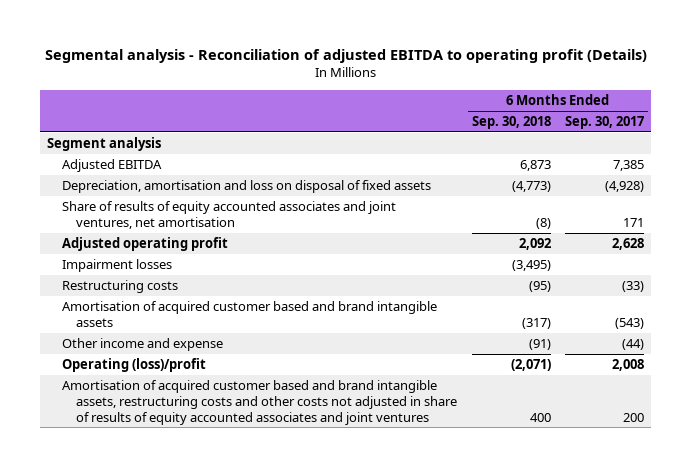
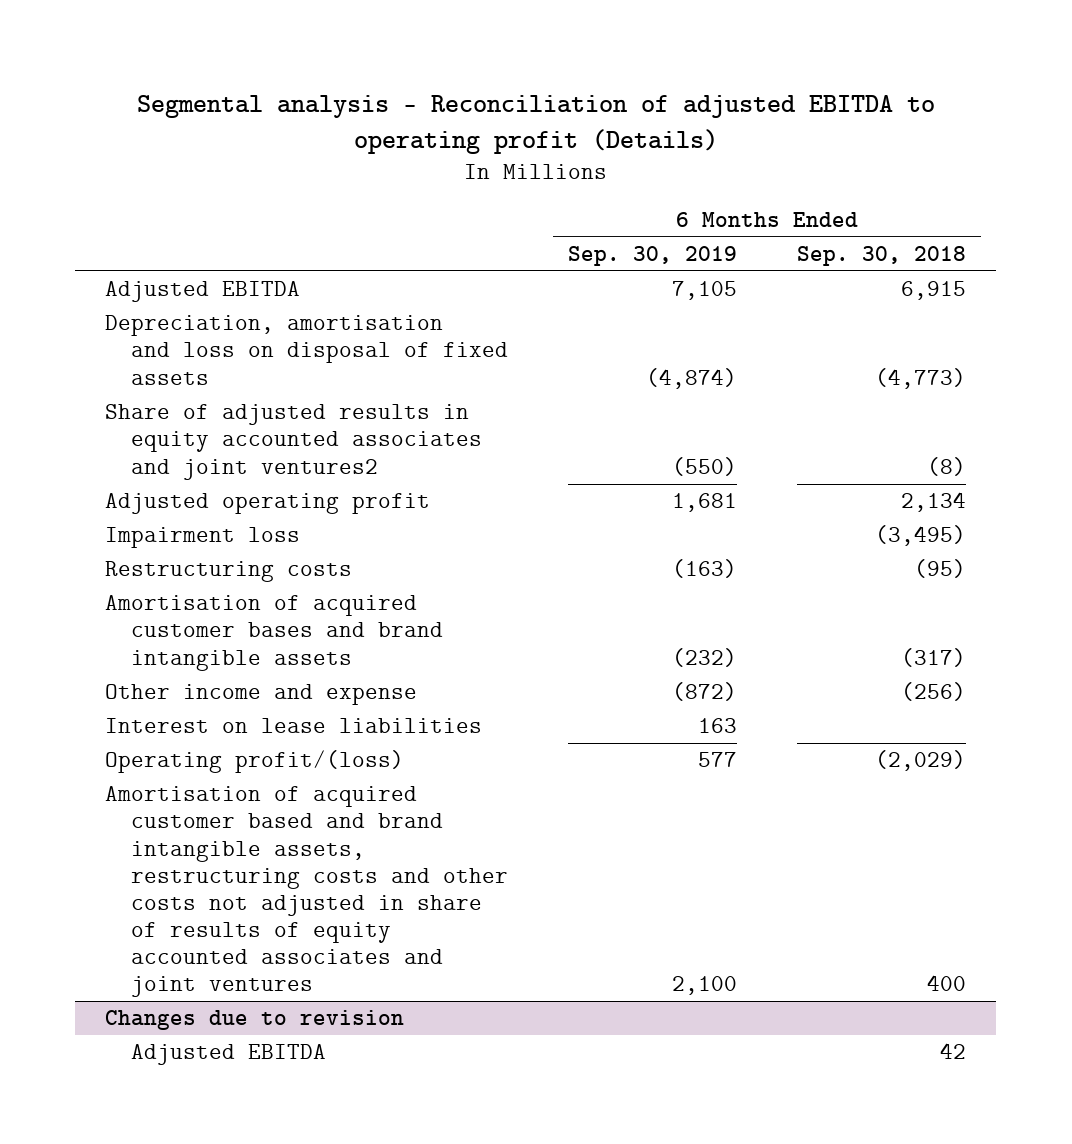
[564,116,644,130] Sep. 30, 2017 -> none
none -> [568,245,738,266] Sep. 30, 2019
[47,137,162,152] Segment analysis -> none
[519,160,551,172] 6,873 -> [901,281,967,301] 6,915
[61,201,396,229] Share of results of equity accounted associates and joint ventures, net amortisation -> [105,404,483,480] Share of adjusted results in equity accounted associates and joint ventures2
[518,238,551,251] 2,092 -> [901,492,967,513] 2,134
[61,259,172,273] Impairment losses -> [105,527,301,549] Impairment loss
[61,301,437,327] Amortisation of acquired customer based and brand intangible assets -> [105,595,444,671] Amortisation of acquired customer bases and brand intangible assets
[528,339,551,351] (91) -> [901,682,967,702] (256)
none -> [105,718,483,734] Interest on lease liabilities
[61,358,206,373] Operating (loss)/profit -> [105,750,405,774] Operating profit/(loss)
[510,359,551,372] (2,071) -> [875,750,967,772] (2,029)
none -> [105,1010,405,1031] Changes due to revision
none -> [131,1044,327,1066] Adjusted EBITDA

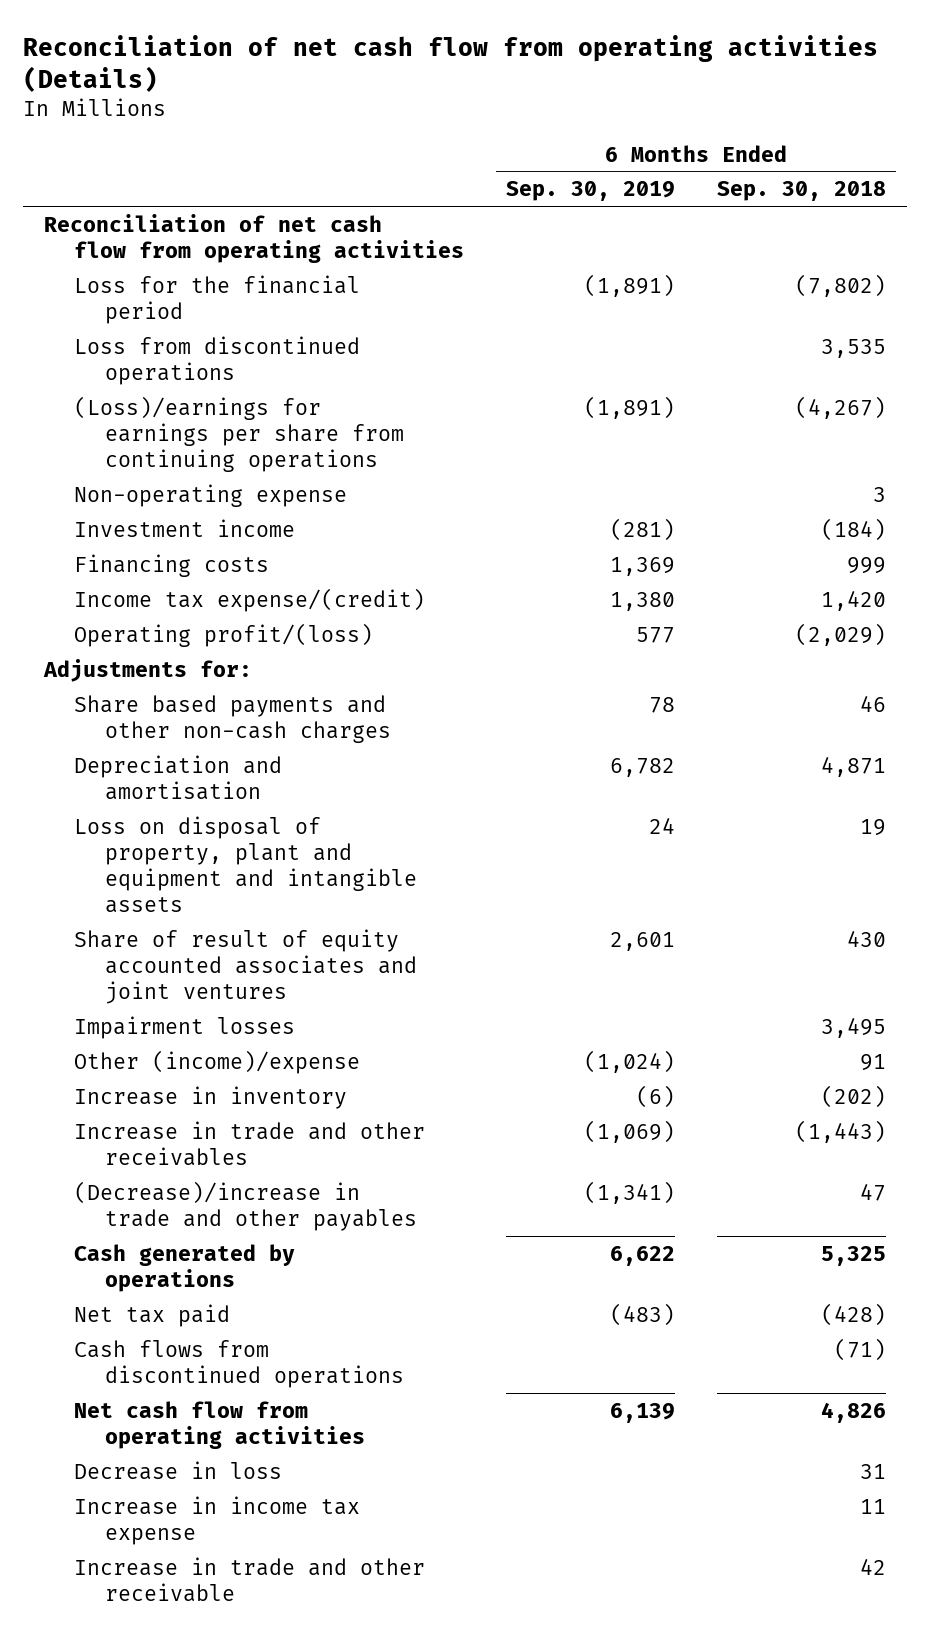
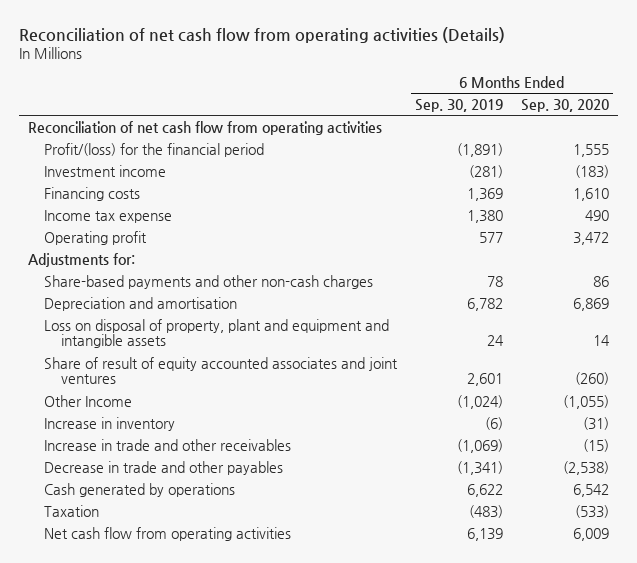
[716,181,886,202] Sep. 30, 2018 -> none
none -> [521,98,610,112] Sep. 30, 2020
[74,335,361,385] Loss from discontinued operations -> none
[74,395,404,472] (Loss)/earnings for earnings per share from continuing operations -> none
[74,483,348,507] Non-operating expense -> none
[74,274,361,324] Loss for the financial period -> [44,142,265,157] Profit/(loss) for the financial period
[74,587,426,612] Income tax expense/(credit) -> [44,209,173,223] Income tax expense
[74,622,374,647] Operating profit/(loss) -> [44,230,148,245] Operating profit
[74,694,391,743] Share based payments and other non-cash charges -> [44,274,374,289] Share-based payments and other non-cash charges
[74,1015,296,1039] Impairment losses -> none
[74,1049,361,1074] Other (income)/expense -> [44,394,133,407] Other Income
[74,1180,417,1231] (Decrease)/increase in trade and other payables -> [44,460,284,475] Decrease in trade and other payables
[74,1339,404,1388] Cash flows from discontinued operations -> none
[74,1303,231,1327] Net tax paid -> [44,504,100,517] Taxation
[74,1460,283,1480] Decrease in loss -> none
[74,1495,361,1545] Increase in income tax expense -> none
[74,1556,426,1602] Increase in trade and other receivable -> none

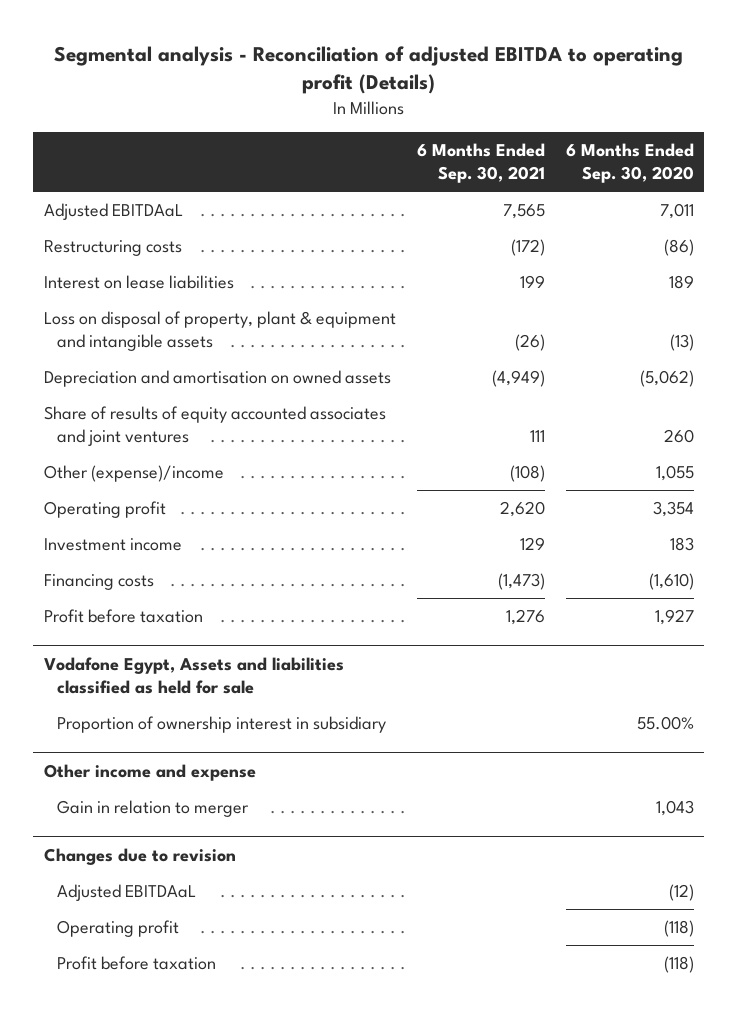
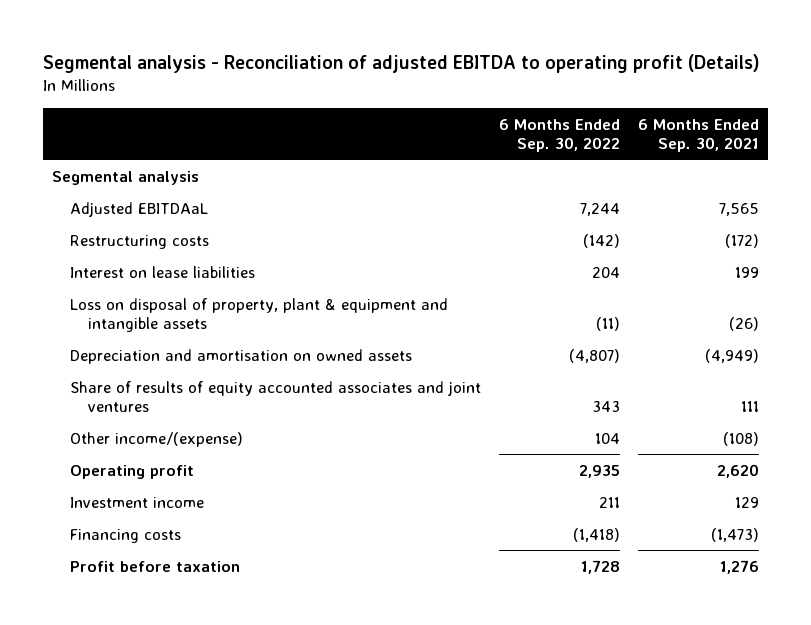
[565,143,694,184] 6 Months Ended Sep. 30, 2020 -> none
none -> [498,118,620,152] 6 Months Ended Sep. 30, 2022
none -> [52,170,200,185] Segmental analysis
[43,465,224,483] Other (expense)/income -> [70,431,244,447] Other income/(expense)
[43,656,344,694] Vodafone Egypt, Assets and liabilities classified as held for sale -> none
[57,716,387,734] Proportion of ownership interest in subsidiary -> none
[43,763,256,781] Other income and expense -> none
[57,800,250,818] Gain in relation to merger -> none
[43,847,236,865] Changes due to revision -> none
[57,884,197,902] Adjusted EBITDAaL -> none
[57,920,180,938] Operating profit -> none
[57,956,217,971] Profit before taxation -> none

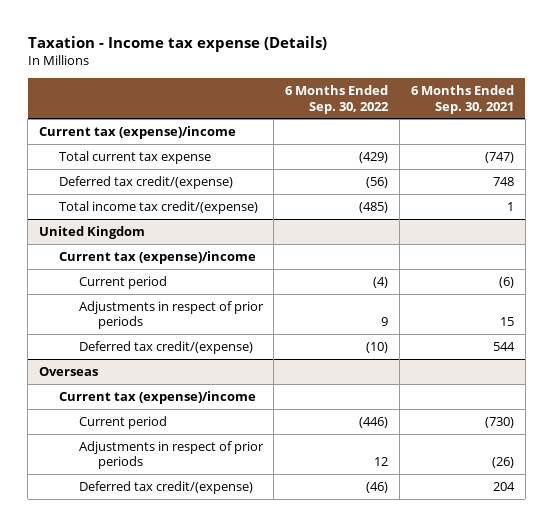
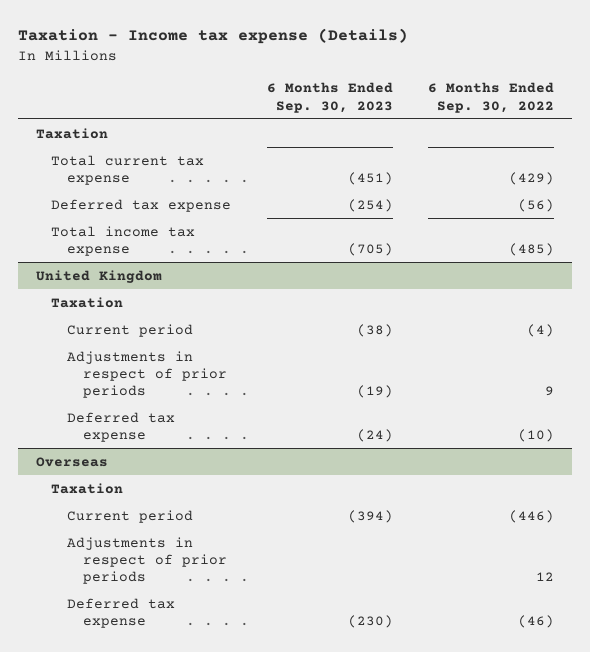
[411,85,515,114] 6 Months Ended Sep. 30, 2021 -> none
none -> [266,82,393,113] 6 Months Ended Sep. 30, 2023
[38,125,236,139] Current tax (expense)/income -> [35,127,108,139] Taxation
[58,175,233,189] Deferred tax credit/(expense) -> [51,198,232,212] Deferred tax expense
[58,200,258,214] Total income tax credit/(expense) -> [51,225,196,256] Total income tax expense
[58,250,256,264] Current tax (expense)/income -> [51,296,124,308] Taxation
[78,340,253,354] Deferred tax credit/(expense) -> [67,411,176,442] Deferred tax expense
[58,390,256,404] Current tax (expense)/income -> [51,482,124,494] Taxation
[78,480,253,494] Deferred tax credit/(expense) -> [67,597,176,628] Deferred tax expense

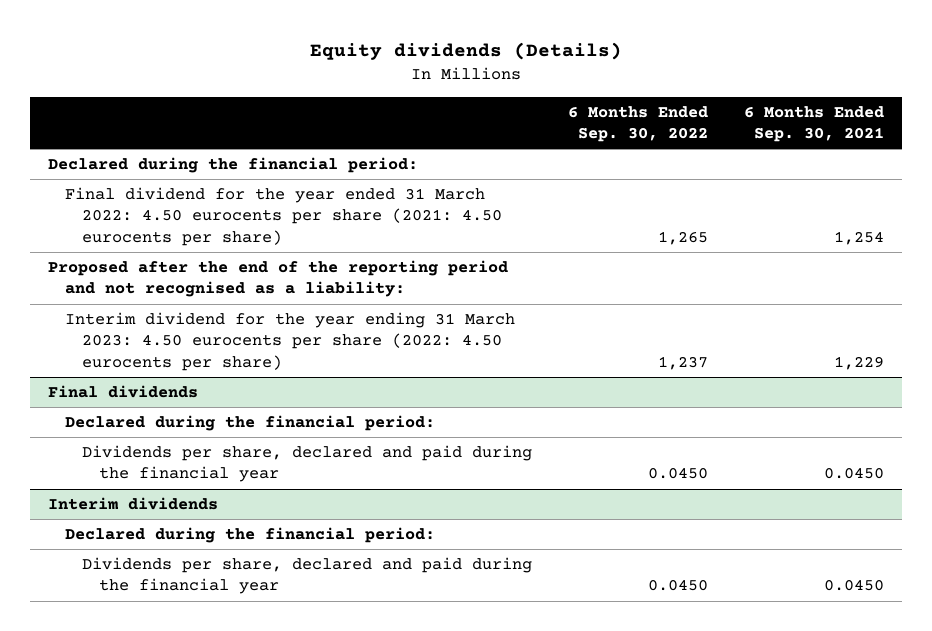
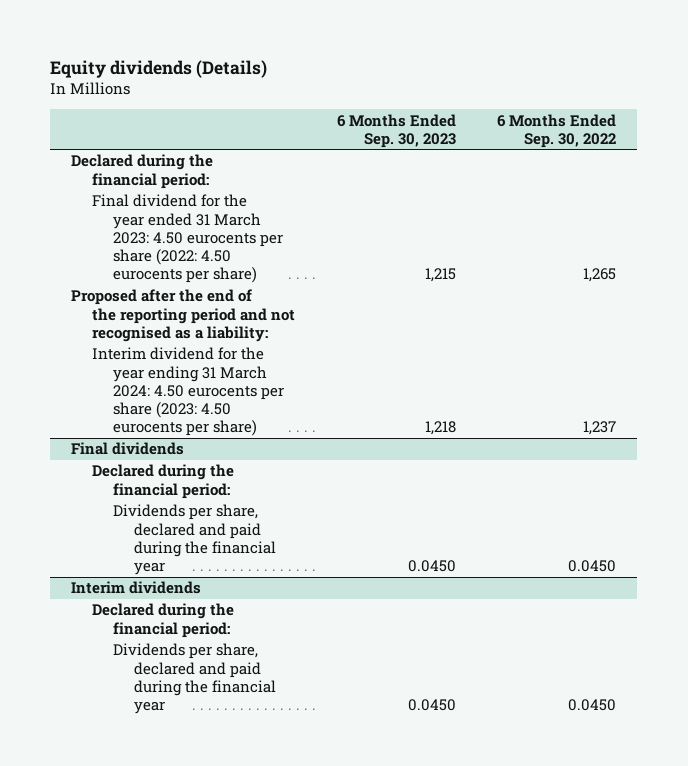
[743,105,884,142] 6 Months Ended Sep. 30, 2021 -> none
none -> [336,113,456,148] 6 Months Ended Sep. 30, 2023
[64,187,503,246] Final dividend for the year ended 31 March 2022: 4.50 eurocents per share (2021: 4.50 eurocents per share) -> [92,194,284,284] Final dividend for the year ended 31 March 2023: 4.50 eurocents per share (2022: 4.50 eurocents per share)
[64,312,515,371] Interim dividend for the year ending 31 March 2023: 4.50 eurocents per share (2022: 4.50 eurocents per share) -> [92,347,285,437] Interim dividend for the year ending 31 March 2024: 4.50 eurocents per share (2023: 4.50 eurocents per share)

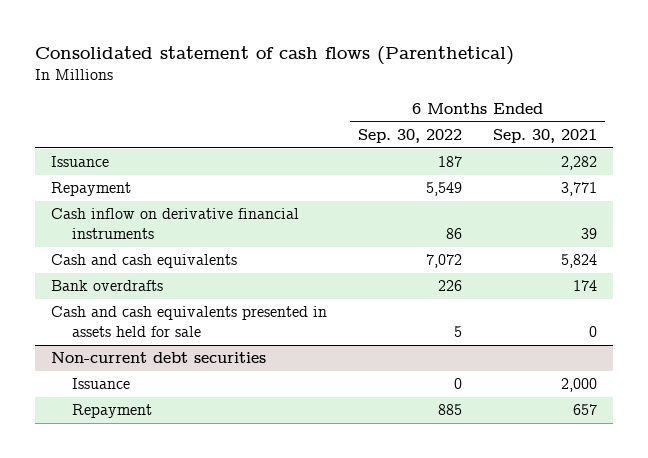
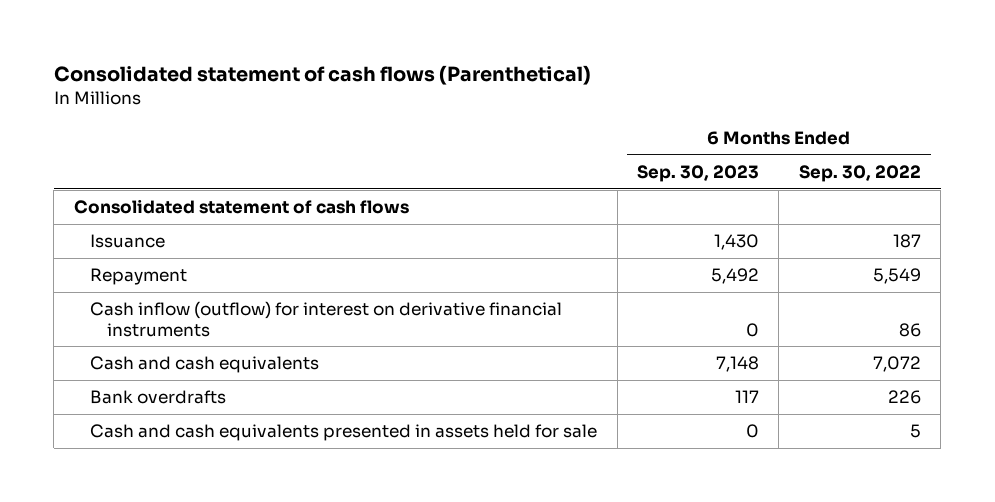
[493,129,598,144] Sep. 30, 2021 -> none
none -> [637,164,760,182] Sep. 30, 2023
none -> [73,199,409,215] Consolidated statement of cash flows
[50,208,299,239] Cash inflow on derivative financial instruments -> [90,301,563,337] Cash inflow (outflow) for interest on derivative financial instruments
[50,352,266,364] Non-current debt securities -> none
[71,378,130,390] Issuance -> none
[71,404,152,419] Repayment -> none

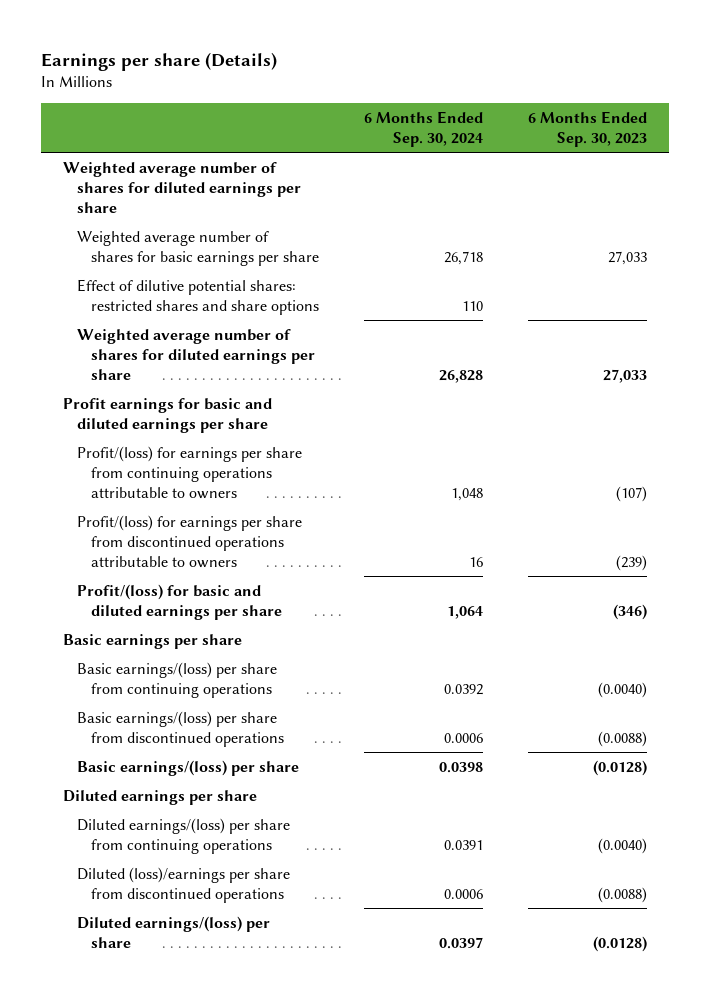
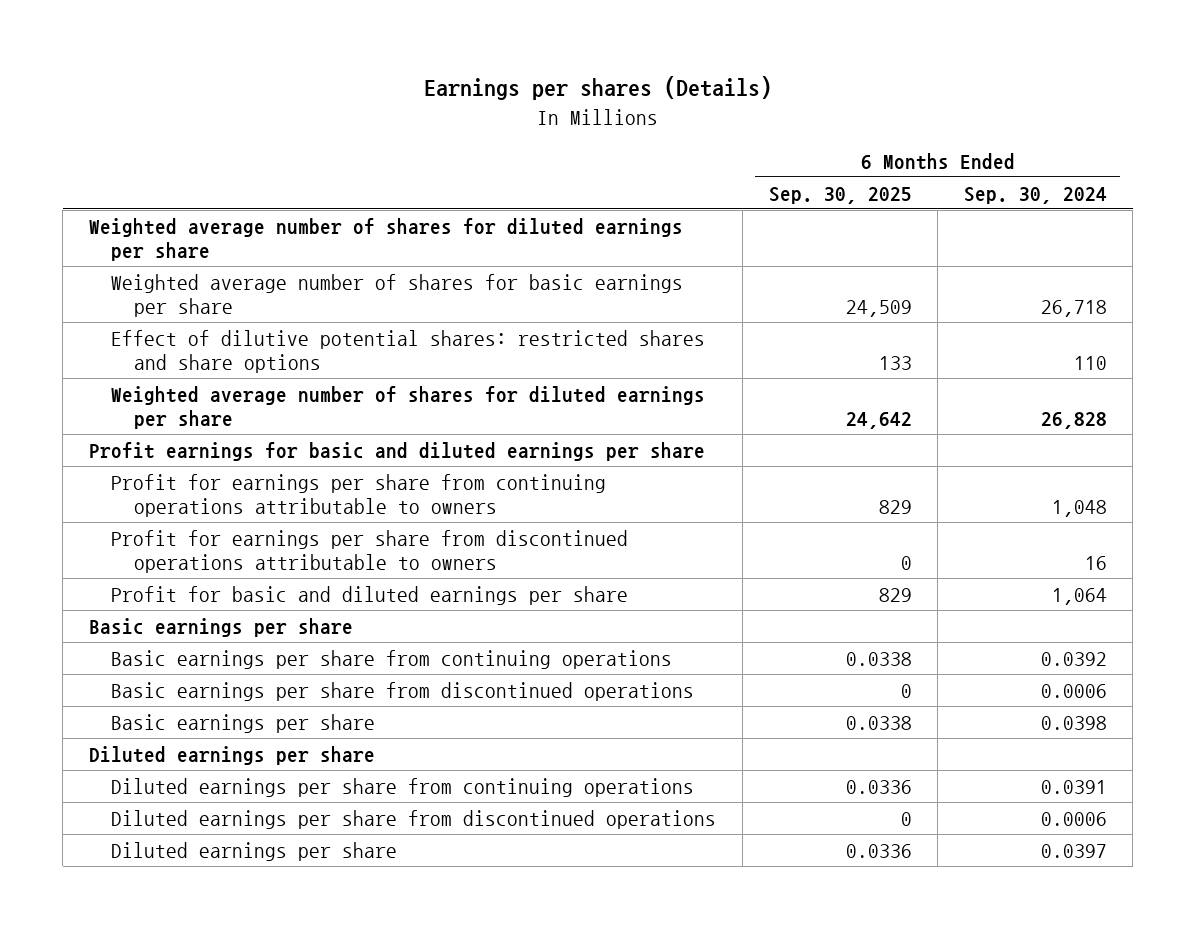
[40,51,277,71] Earnings per share (Details) -> [423,76,772,101] Earnings per shares (Details)
[527,110,647,148] 6 Months Ended Sep. 30, 2023 -> none
none -> [768,186,912,204] Sep. 30, 2025
[77,445,303,500] Profit/(loss) for earnings per share from continuing operations attributable to owners -> [111,473,607,517] Profit for earnings per share from continuing operations attributable to owners
[77,514,303,569] Profit/(loss) for earnings per share from discontinued operations attributable to owners -> [111,529,629,573] Profit for earnings per share from discontinued operations attributable to owners
[77,583,283,620] Profit/(loss) for basic and diluted earnings per share -> [111,585,629,605] Profit for basic and diluted earnings per share
[77,661,278,698] Basic earnings/(loss) per share from continuing operations -> [111,649,673,669] Basic earnings per share from continuing operations
[77,710,285,747] Basic earnings/(loss) per share from discontinued operations -> [111,681,695,701] Basic earnings per share from discontinued operations
[77,759,300,776] Basic earnings/(loss) per share -> [111,713,376,733] Basic earnings per share
[77,817,291,854] Diluted earnings/(loss) per share from continuing operations -> [111,777,695,797] Diluted earnings per share from continuing operations
[77,866,291,903] Diluted (loss)/earnings per share from discontinued operations -> [111,809,717,829] Diluted earnings per share from discontinued operations
[77,915,271,948] Diluted earnings/(loss) per share -> [111,841,398,861] Diluted earnings per share

